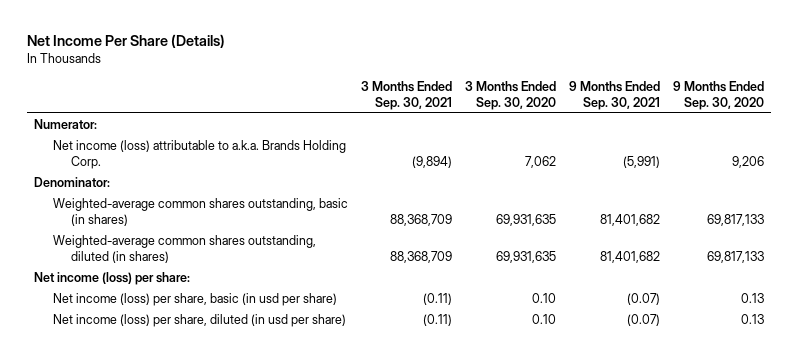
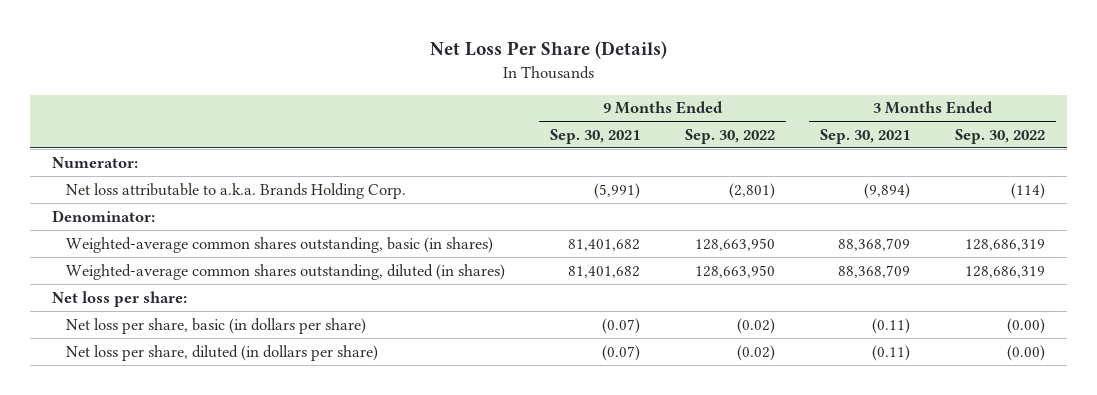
[26,34,225,49] Net Income Per Share (Details) -> [429,41,667,60] Net Loss Per Share (Details)
[464,80,556,110] 3 Months Ended Sep. 30, 2020 -> none
[673,80,765,110] 9 Months Ended Sep. 30, 2020 -> none
none -> [685,128,776,144] Sep. 30, 2022
none -> [955,128,1046,144] Sep. 30, 2022
[52,140,346,170] Net income (loss) attributable to a.k.a. Brands Holding Corp. -> [66,182,407,199] Net loss attributable to a.k.a. Brands Holding Corp.
[33,272,190,286] Net income (loss) per share: -> [52,290,188,307] Net loss per share:
[52,293,337,307] Net income (loss) per share, basic (in usd per share) -> [66,317,367,334] Net loss per share, basic (in dollars per share)
[52,314,346,328] Net income (loss) per share, diluted (in usd per share) -> [66,344,379,361] Net loss per share, diluted (in dollars per share)

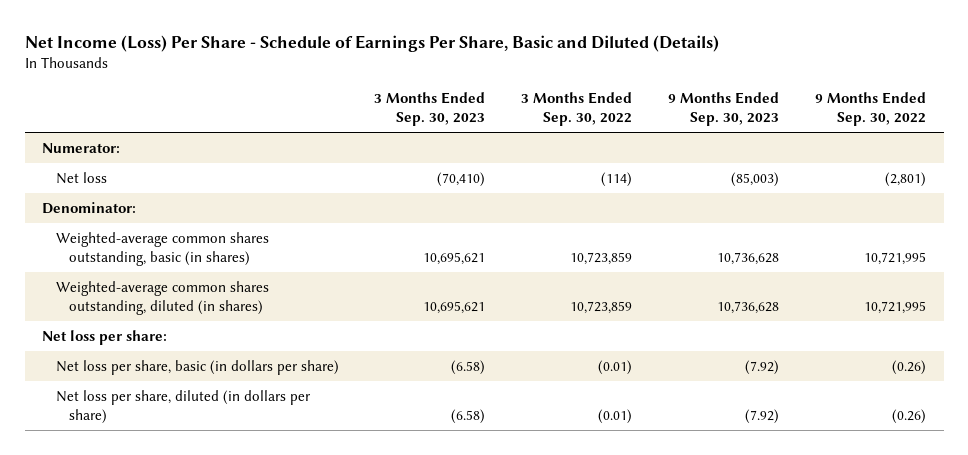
[429,41,667,60] Net Loss Per Share (Details) -> [24,34,719,52] Net Income (Loss) Per Share - Schedule of Earnings Per Share, Basic and Diluted (Details)
[550,128,641,144] Sep. 30, 2021 -> none
[820,128,911,144] Sep. 30, 2021 -> none
none -> [374,92,486,127] 3 Months Ended Sep. 30, 2023
none -> [667,92,779,127] 9 Months Ended Sep. 30, 2023
[66,182,407,199] Net loss attributable to a.k.a. Brands Holding Corp. -> [55,171,107,184] Net loss
[695,237,776,251] 128,663,950 -> [863,251,926,265] 10,721,995
[965,238,1046,251] 128,686,319 -> [570,251,633,265] 10,723,859
[695,264,776,278] 128,663,950 -> [863,300,926,314] 10,721,995
[965,265,1046,278] 128,686,319 -> [570,300,633,314] 10,723,859
[737,317,776,334] (0.02) -> [891,359,926,375] (0.26)
[1007,317,1046,334] (0.00) -> [598,359,633,375] (0.01)
[737,344,776,361] (0.02) -> [891,408,926,424] (0.26)
[1007,344,1046,361] (0.00) -> [598,408,633,424] (0.01)

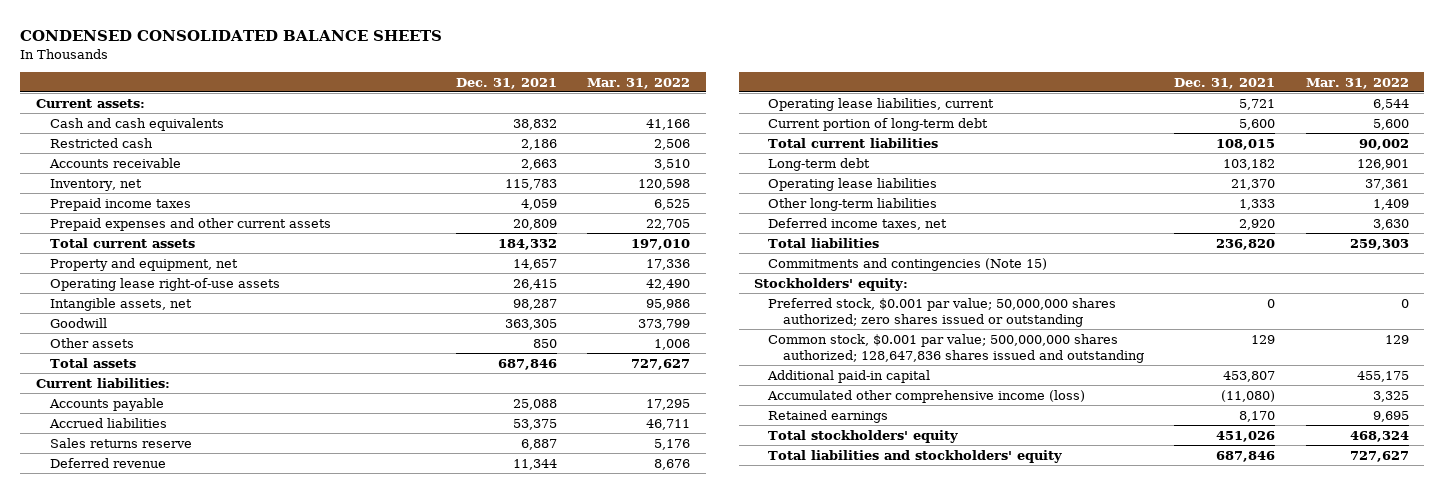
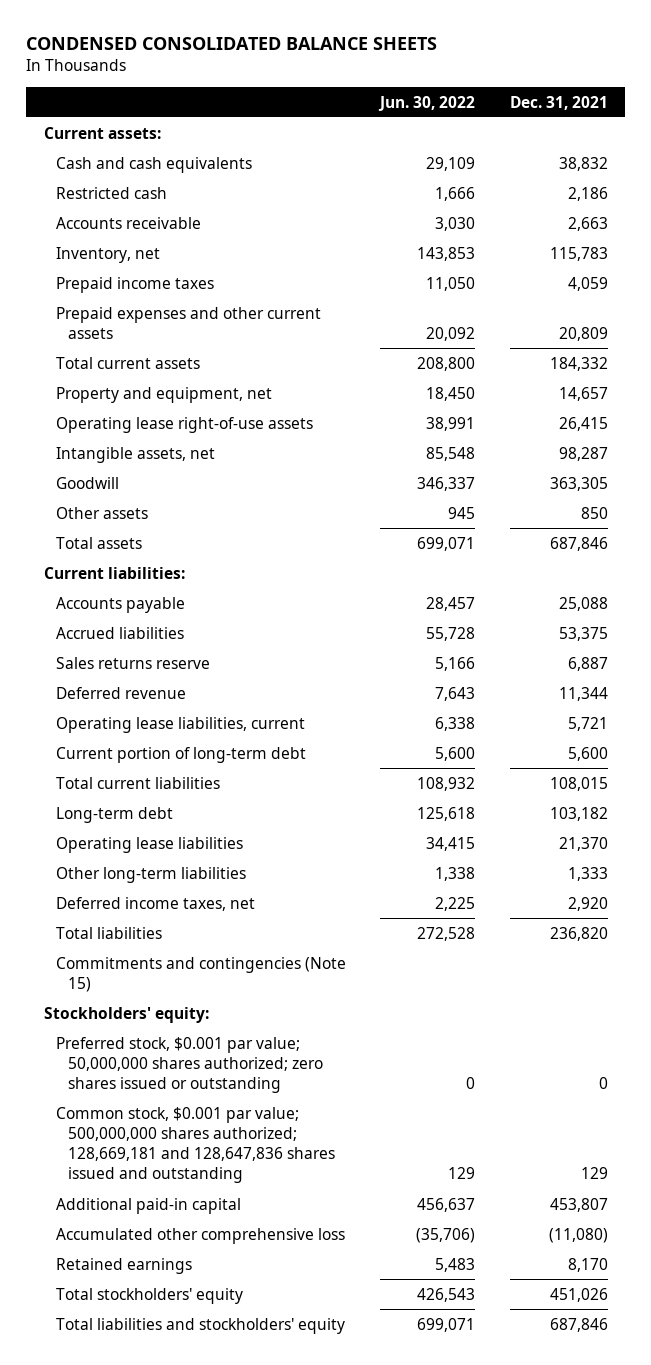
[587,77,691,89] Mar. 31, 2022 -> none
none -> [378,95,476,111] Jun. 30, 2022
[768,333,1144,363] Common stock, $0.001 par value; 500,000,000 shares authorized; 128,647,836 shares issued and outstanding -> [55,1106,336,1184] Common stock, $0.001 par value; 500,000,000 shares authorized; 128,669,181 and 128,647,836 shares issued and outstanding
[767,389,1086,403] Accumulated other comprehensive income (loss) -> [55,1227,345,1244] Accumulated other comprehensive loss

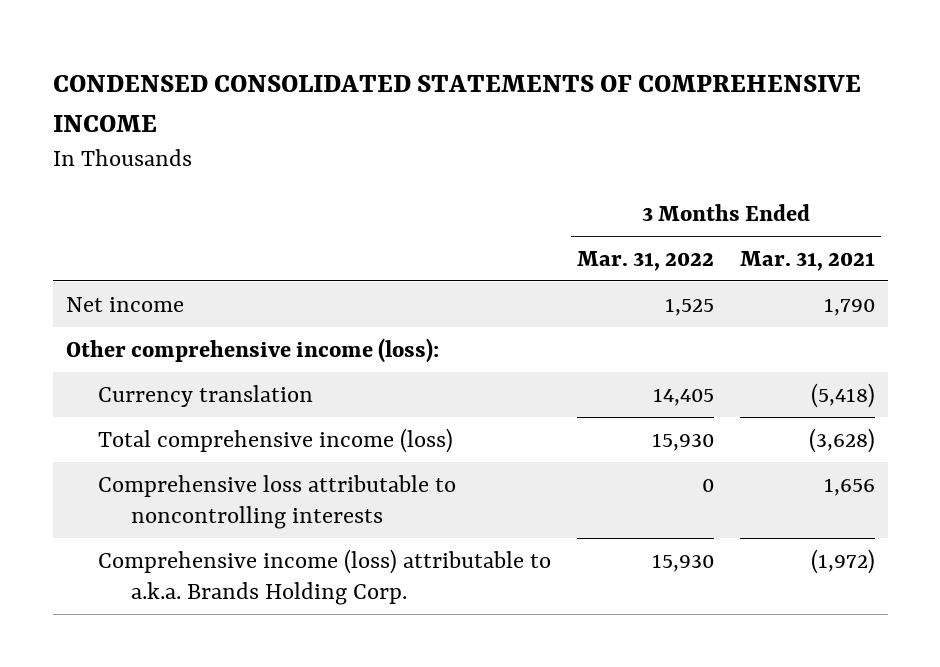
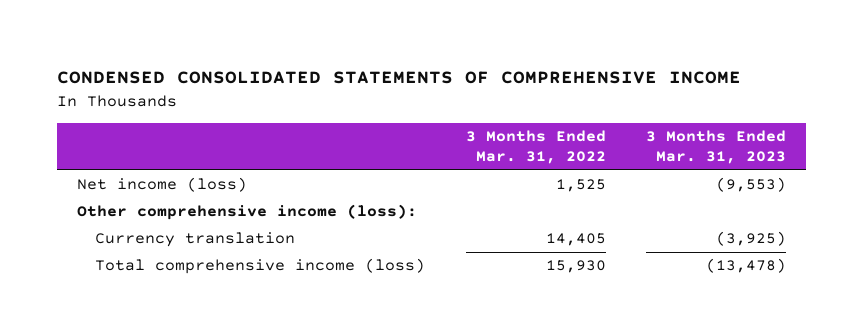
[739,250,875,271] Mar. 31, 2021 -> none
none -> [645,129,786,165] 3 Months Ended Mar. 31, 2023
[65,296,184,312] Net income -> [77,177,248,193] Net income (loss)
[98,474,457,529] Comprehensive loss attributable to noncontrolling interests -> none
[98,548,552,605] Comprehensive income (loss) attributable to a.k.a. Brands Holding Corp. -> none

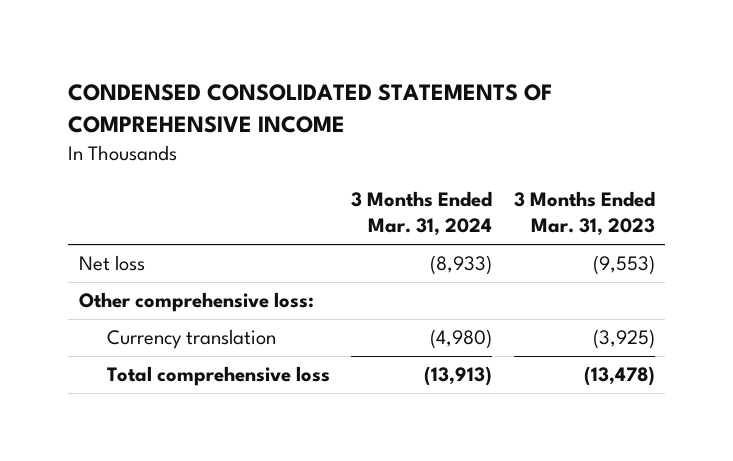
[465,129,606,165] 3 Months Ended Mar. 31, 2022 -> none
none -> [351,190,493,237] 3 Months Ended Mar. 31, 2024
[77,177,248,193] Net income (loss) -> [78,255,145,272] Net loss
[77,204,418,221] Other comprehensive income (loss): -> [78,292,314,313] Other comprehensive loss:
[95,258,426,275] Total comprehensive income (loss) -> [106,366,330,387] Total comprehensive loss

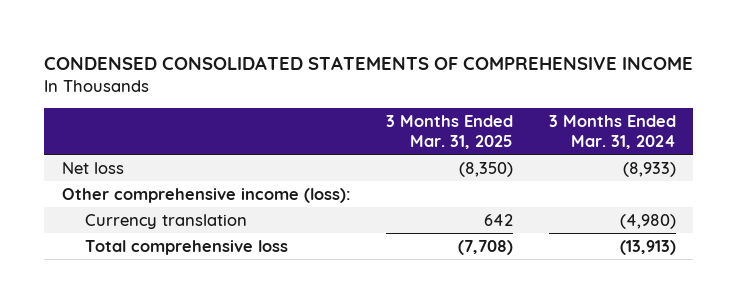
[513,190,655,237] 3 Months Ended Mar. 31, 2023 -> none
none -> [386,114,514,150] 3 Months Ended Mar. 31, 2025
[78,292,314,313] Other comprehensive loss: -> [62,187,352,203] Other comprehensive income (loss):

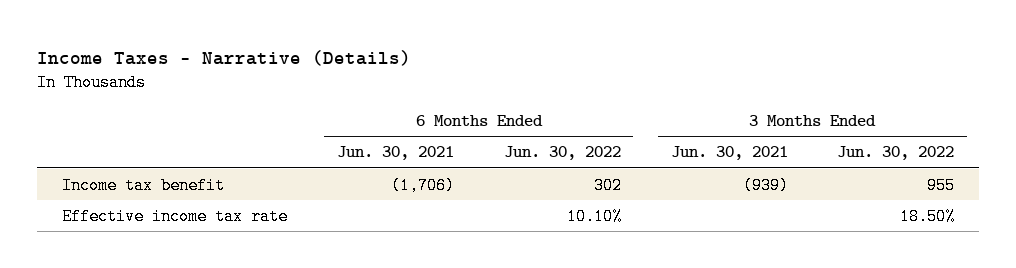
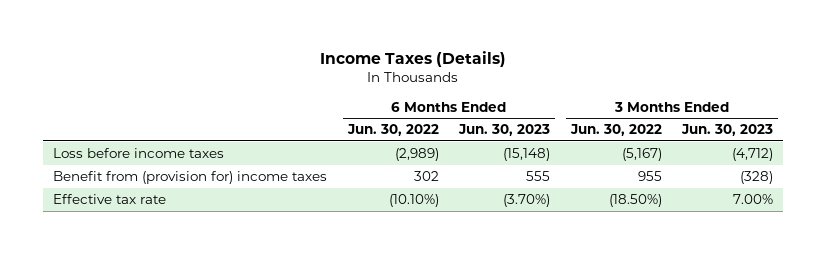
[37,49,412,66] Income Taxes - Narrative (Details) -> [320,50,507,67] Income Taxes (Details)
[336,146,454,161] Jun. 30, 2021 -> none
[670,146,788,161] Jun. 30, 2021 -> none
none -> [458,124,551,137] Jun. 30, 2023
none -> [681,124,774,137] Jun. 30, 2023
none -> [53,148,225,159] Loss before income taxes
[62,177,226,195] Income tax benefit -> [53,171,328,185] Benefit from (provision for) income taxes
[62,208,289,226] Effective income tax rate -> [53,194,167,205] Effective tax rate
[566,208,622,226] 10.10% -> [388,194,439,208] (10.10%)
[900,208,956,226] 18.50% -> [608,194,662,208] (18.50%)

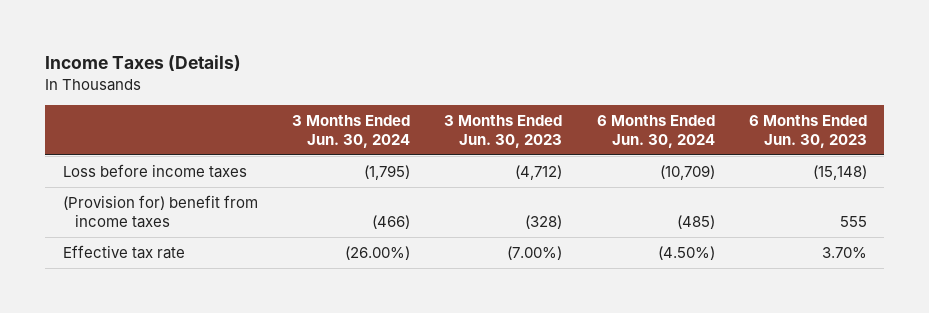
[346,124,439,137] Jun. 30, 2022 -> none
[569,124,662,137] Jun. 30, 2022 -> none
none -> [291,114,410,148] 3 Months Ended Jun. 30, 2024
none -> [596,114,715,148] 6 Months Ended Jun. 30, 2024
[53,171,328,185] Benefit from (provision for) income taxes -> [62,194,258,228] (Provision for) benefit from income taxes
[503,194,551,208] (3.70%) -> [821,246,867,258] 3.70%
[733,194,774,205] 7.00% -> [507,245,563,260] (7.00%)

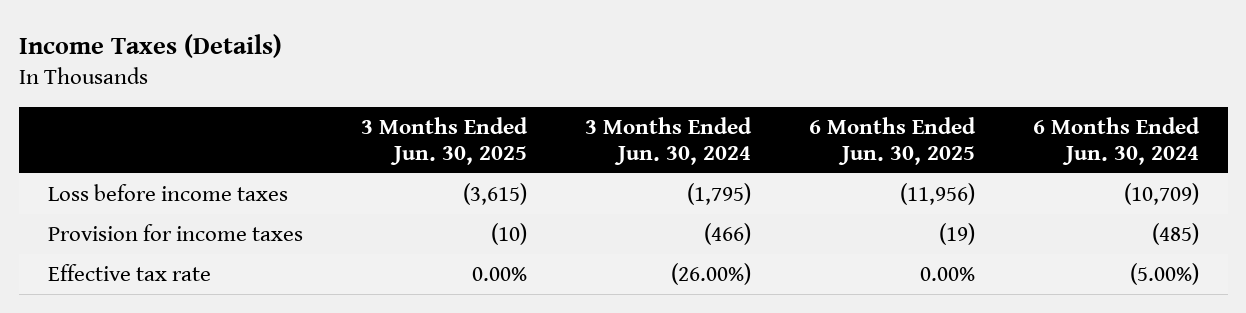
[444,114,563,148] 3 Months Ended Jun. 30, 2023 -> none
[748,114,867,148] 6 Months Ended Jun. 30, 2023 -> none
none -> [360,116,528,166] 3 Months Ended Jun. 30, 2025
none -> [808,116,976,166] 6 Months Ended Jun. 30, 2025
[62,194,258,228] (Provision for) benefit from income taxes -> [47,223,303,241] Provision for income taxes
[657,245,715,260] (4.50%) -> [1129,262,1199,285] (5.00%)

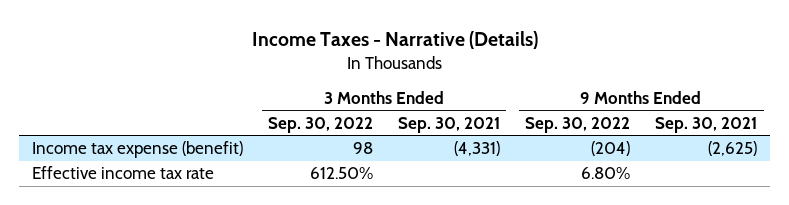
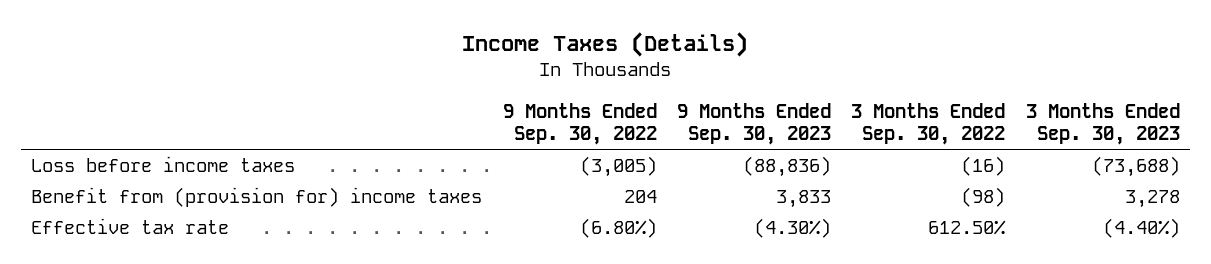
[251,30,538,49] Income Taxes - Narrative (Details) -> [462,31,749,57] Income Taxes (Details)
[398,116,501,133] Sep. 30, 2021 -> none
[655,116,758,133] Sep. 30, 2021 -> none
none -> [676,102,831,146] 9 Months Ended Sep. 30, 2023
none -> [1025,102,1180,146] 3 Months Ended Sep. 30, 2023
none -> [31,156,296,173] Loss before income taxes
[31,141,243,159] Income tax expense (benefit) -> [31,187,483,208] Benefit from (provision for) income taxes
[352,142,373,155] 98 -> [961,187,1006,208] (98)
[591,141,631,157] (204) -> [623,190,657,204] 204
[31,166,214,180] Effective income tax rate -> [31,218,230,235] Effective tax rate
[581,167,631,180] 6.80% -> [579,218,657,239] (6.80%)

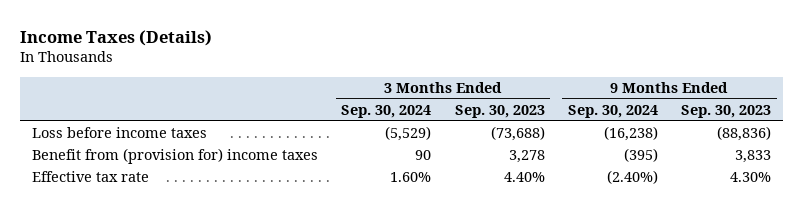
[502,102,657,146] 9 Months Ended Sep. 30, 2022 -> none
[851,102,1006,146] 3 Months Ended Sep. 30, 2022 -> none
none -> [341,104,432,118] Sep. 30, 2024
none -> [567,104,658,118] Sep. 30, 2024
[753,218,831,239] (4.30%) -> [730,172,772,183] 4.30%
[1102,218,1180,239] (4.40%) -> [503,172,545,183] 4.40%

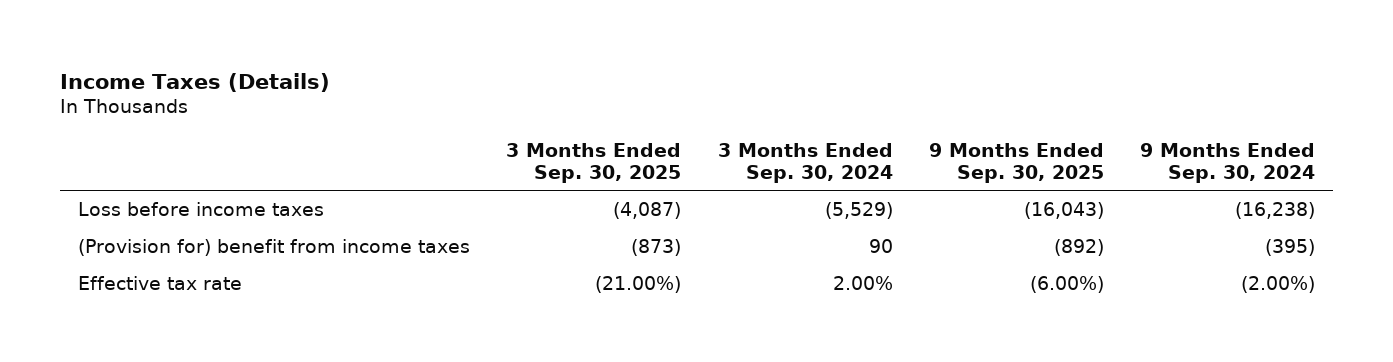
[454,104,545,118] Sep. 30, 2023 -> none
[681,104,772,118] Sep. 30, 2023 -> none
none -> [506,142,682,183] 3 Months Ended Sep. 30, 2025
none -> [928,142,1104,183] 9 Months Ended Sep. 30, 2025
[32,148,319,165] Benefit from (provision for) income taxes -> [78,238,471,256] (Provision for) benefit from income taxes
[390,172,432,183] 1.60% -> [832,275,893,290] 2.00%
[606,170,658,185] (2.40%) -> [1240,275,1315,293] (2.00%)

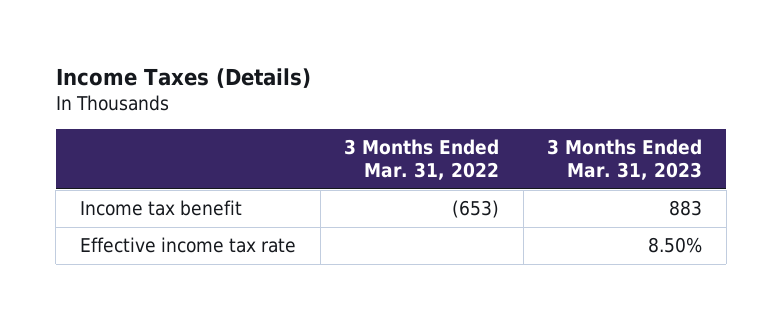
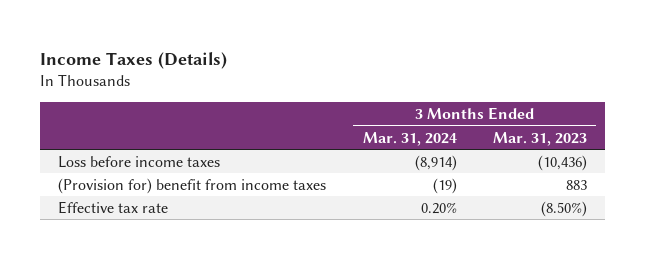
[344,139,500,181] 3 Months Ended Mar. 31, 2022 -> none
none -> [362,131,457,146] Mar. 31, 2024
none -> [58,155,221,168] Loss before income taxes
[79,200,242,217] Income tax benefit -> [58,177,327,194] (Provision for) benefit from income taxes
[79,237,296,254] Effective income tax rate -> [58,200,169,214] Effective tax rate
[648,237,703,254] 8.50% -> [540,200,587,217] (8.50%)

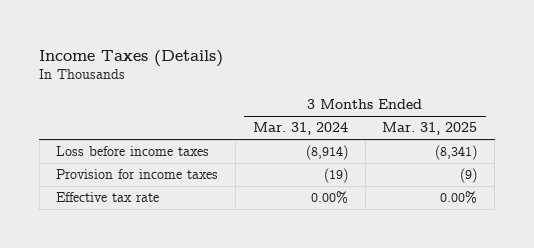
[492,131,587,146] Mar. 31, 2023 -> none
none -> [382,122,478,136] Mar. 31, 2025
[58,177,327,194] (Provision for) benefit from income taxes -> [56,169,219,180] Provision for income taxes
[420,201,457,214] 0.20% -> [310,191,348,205] 0.00%

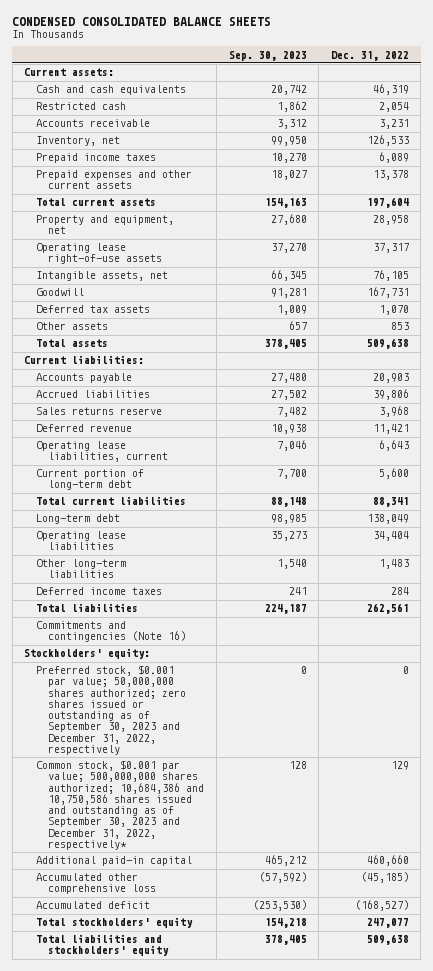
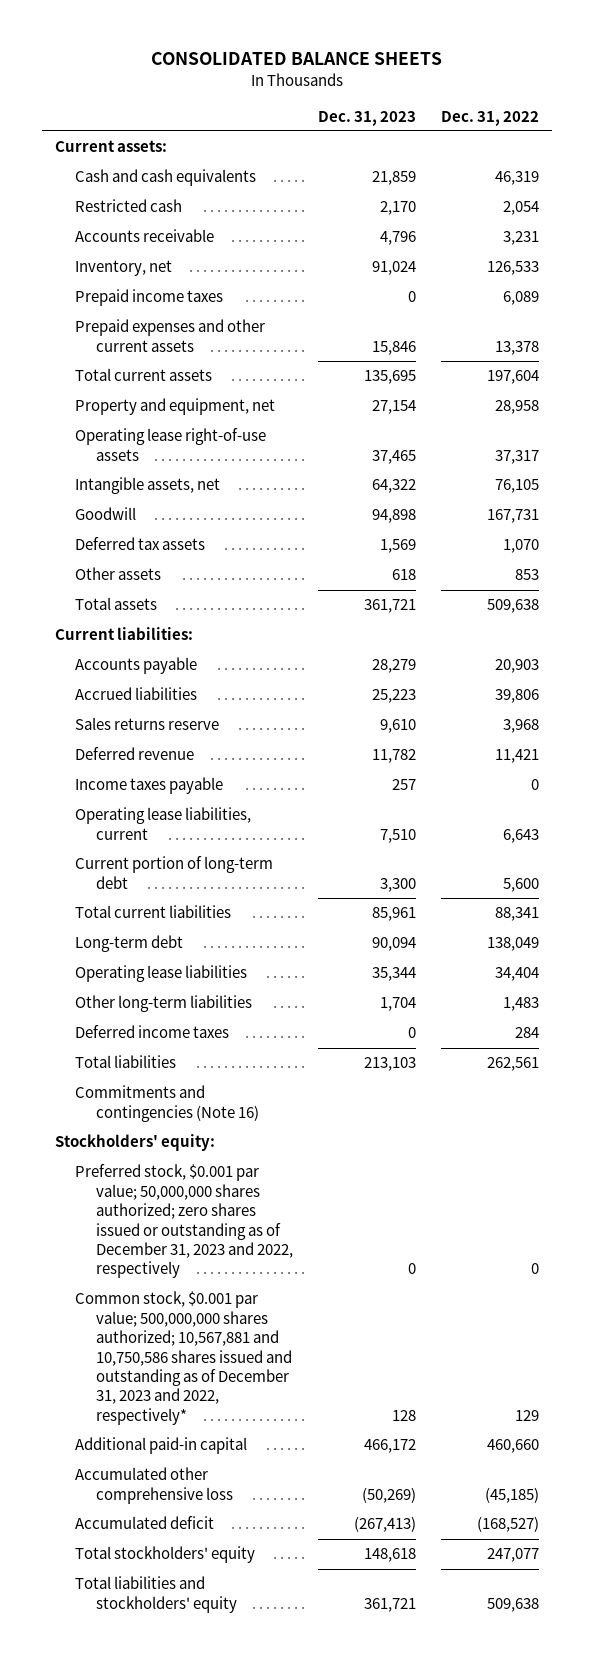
[12,16,272,26] CONDENSED CONSOLIDATED BALANCE SHEETS -> [150,52,442,66] CONSOLIDATED BALANCE SHEETS
[228,50,307,61] Sep. 30, 2023 -> none
none -> [318,110,417,126] Dec. 31, 2023
none -> [75,777,224,795] Income taxes payable
[36,665,187,755] Preferred stock, $0.001 par value; 50,000,000 shares authorized; zero shares issued or outstanding as of September 30, 2023 and December 31, 2022, respectively -> [75,1164,293,1279] Preferred stock, $0.001 par value; 50,000,000 shares authorized; zero shares issued or outstanding as of December 31, 2023 and 2022, respectively
[36,760,205,850] Common stock, $0.001 par value; 500,000,000 shares authorized; 10,684,386 and 10,750,586 shares issued and outstanding as of September 30, 2023 and December 31, 2022, respectively* -> [75,1291,292,1425] Common stock, $0.001 par value; 500,000,000 shares authorized; 10,567,881 and 10,750,586 shares issued and outstanding as of December 31, 2023 and 2022, respectively*

